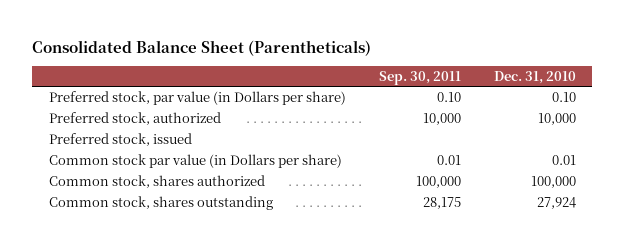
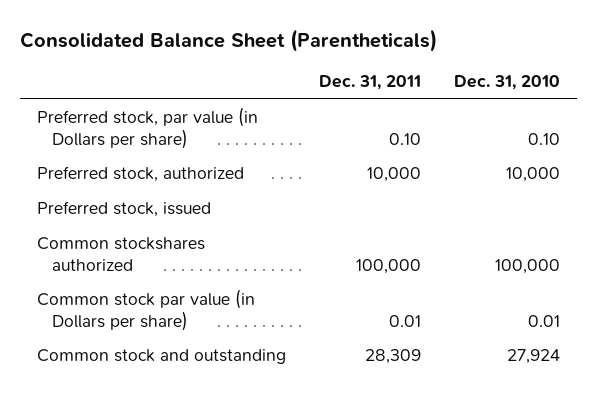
[378,70,461,85] Sep. 30, 2011 -> none
none -> [319,75,422,91] Dec. 31, 2011
none -> [36,237,205,271] Common stockshares authorized
[48,175,265,189] Common stock, shares authorized -> none
[48,196,273,211] Common stock, shares outstanding -> [36,349,286,365] Common stock and outstanding

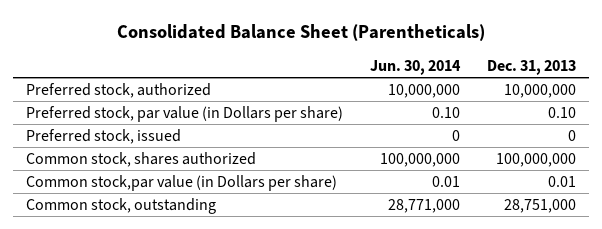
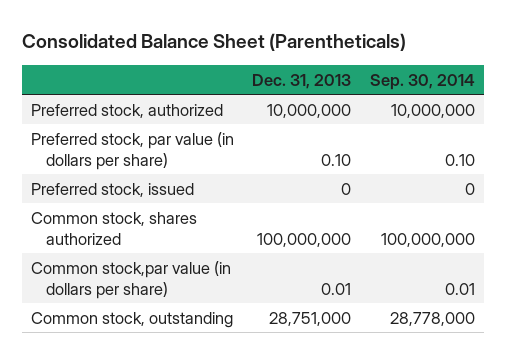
[370,59,462,75] Jun. 30, 2014 -> none
none -> [369,73,475,90] Sep. 30, 2014
[26,105,344,122] Preferred stock, par value (in Dollars per share) -> [31,131,235,170] Preferred stock, par value (in dollars per share)
[26,174,338,191] Common stock,par value (in Dollars per share) -> [31,260,232,299] Common stock,par value (in dollars per share)

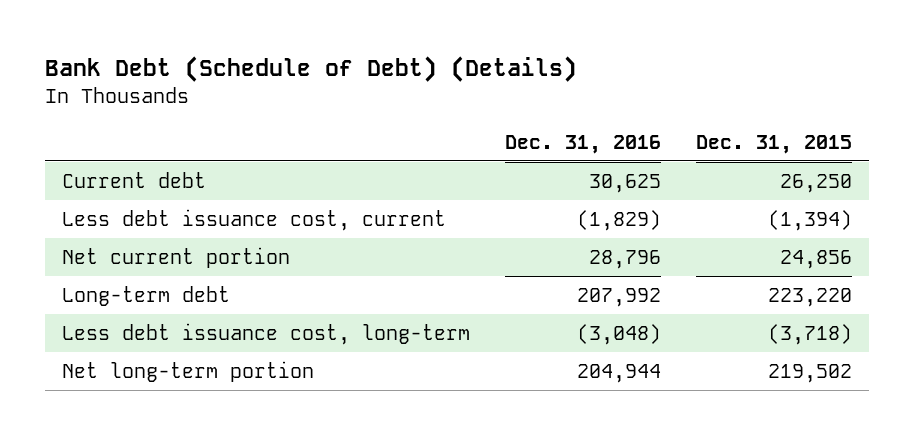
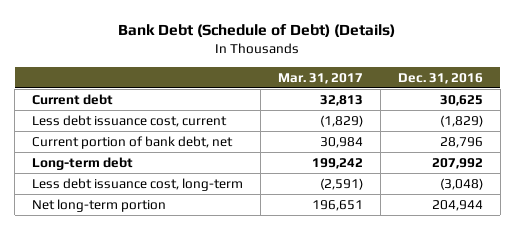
[695,134,852,154] Dec. 31, 2015 -> none
none -> [277,72,363,84] Mar. 31, 2017
[62,247,291,269] Net current portion -> [32,135,234,149] Current portion of bank debt, net

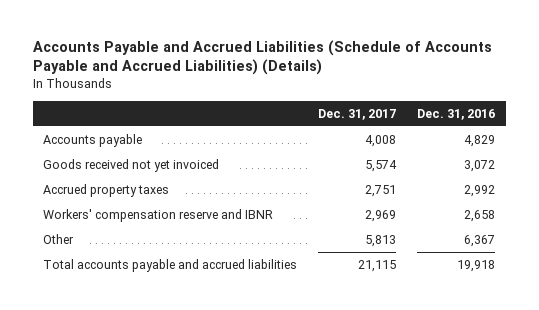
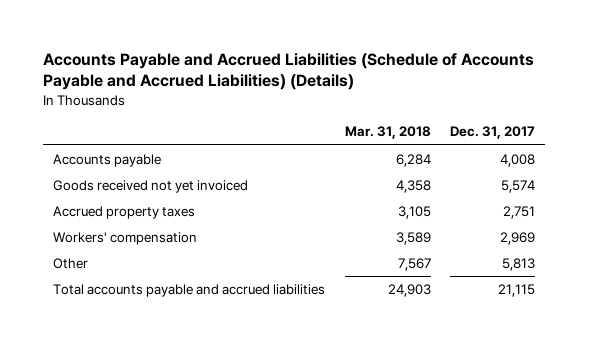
[417,108,496,120] Dec. 31, 2016 -> none
none -> [344,126,431,140] Mar. 31, 2018
[43,208,274,222] Workers' compensation reserve and IBNR -> [53,232,198,246] Workers' compensation

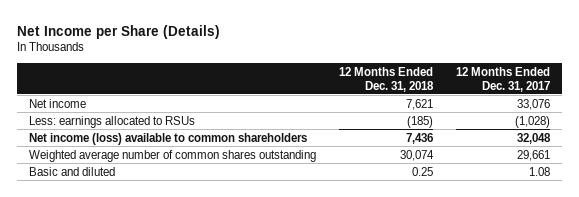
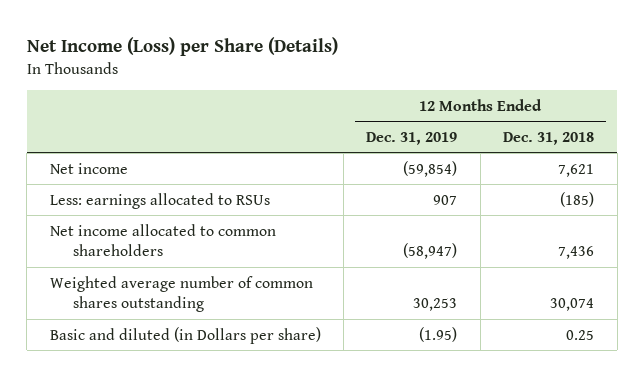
[17,24,221,39] Net Income per Share (Details) -> [26,36,338,56] Net Income (Loss) per Share (Details)
[456,66,551,92] 12 Months Ended Dec. 31, 2017 -> none
none -> [366,131,458,145] Dec. 31, 2019
[28,132,307,145] Net income (loss) available to common shareholders -> [49,223,276,256] Net income allocated to common shareholders
[28,166,115,176] Basic and diluted -> [49,326,321,344] Basic and diluted (in Dollars per share)

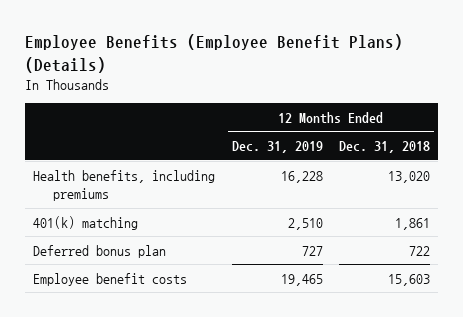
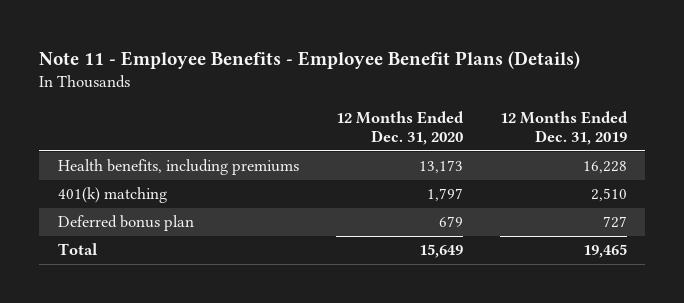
[25,34,404,73] Employee Benefits (Employee Benefit Plans) (Details) -> [38,50,580,69] Note 11 - Employee Benefits - Employee Benefit Plans (Details)
[338,141,430,154] Dec. 31, 2018 -> none
none -> [335,111,464,146] 12 Months Ended Dec. 31, 2020
[33,272,188,286] Employee benefit costs -> [57,243,98,256] Total

